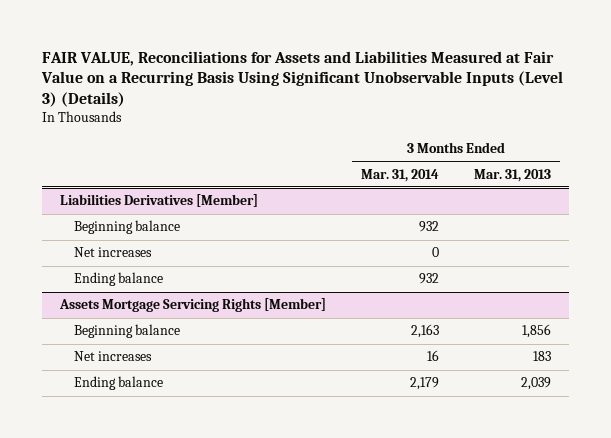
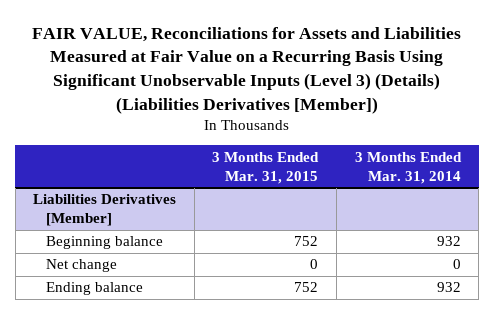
[41,50,564,108] FAIR VALUE, Reconciliations for Assets and Liabilities Measured at Fair Value on a Recurring Basis Using Significant Unobservable Inputs (Level 3) (Details) -> [31,26,461,114] FAIR VALUE, Reconciliations for Assets and Liabilities Measured at Fair Value on a Recurring Basis Using Significant Unobservable Inputs (Level 3) (Details) (Liabilities Derivatives [Member])
[474,168,552,182] Mar. 31, 2013 -> none
none -> [212,151,320,184] 3 Months Ended Mar. 31, 2015
[73,247,152,258] Net increases -> [45,259,117,273] Net change
[58,298,326,313] Assets Mortgage Servicing Rights [Member] -> none
[73,324,180,339] Beginning balance -> none
[73,351,152,362] Net increases -> none
[73,376,163,391] Ending balance -> none

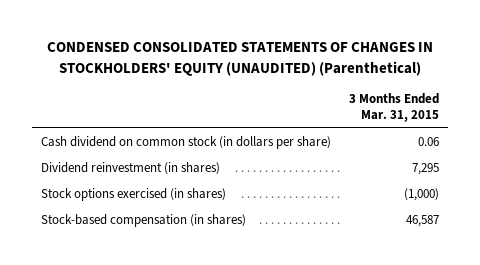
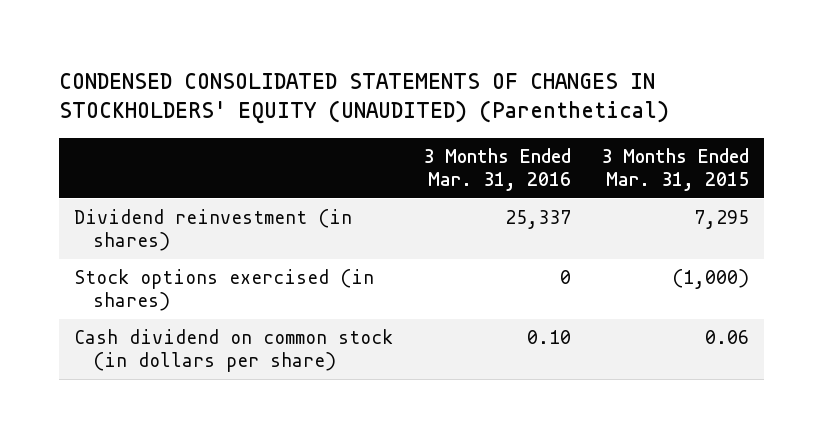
none -> [422,148,571,191] 3 Months Ended Mar. 31, 2016
[41,214,247,228] Stock-based compensation (in shares) -> none
[41,136,332,150] Cash dividend on common stock (in dollars per share) -> [73,329,393,373] Cash dividend on common stock (in dollars per share)

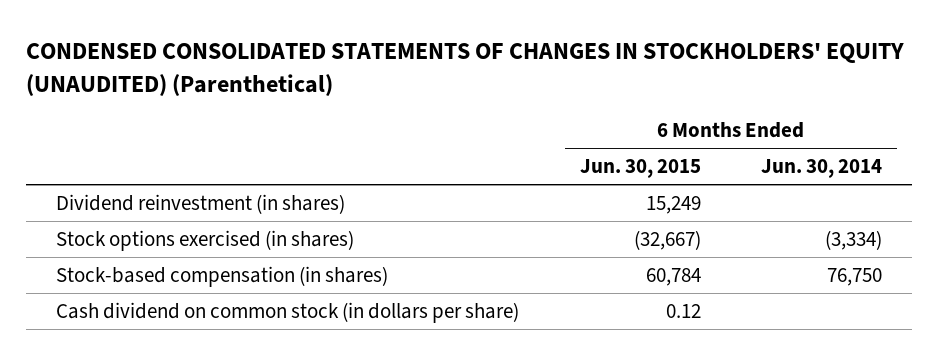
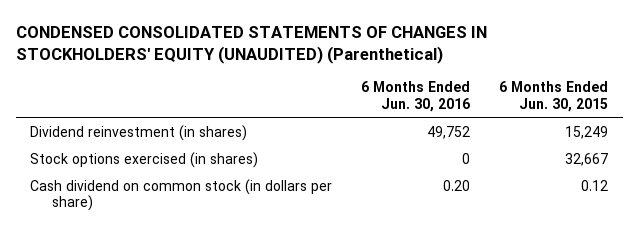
[760,159,882,179] Jun. 30, 2014 -> none
none -> [361,81,471,112] 6 Months Ended Jun. 30, 2016
[56,265,389,287] Stock-based compensation (in shares) -> none
[633,229,701,250] (32,667) -> [565,152,609,166] 32,667

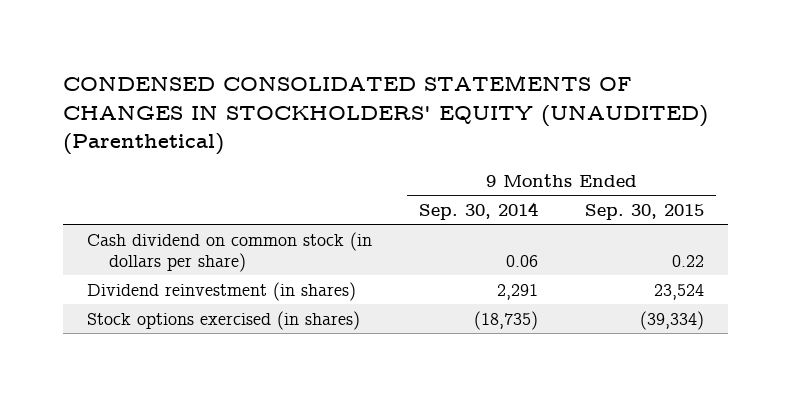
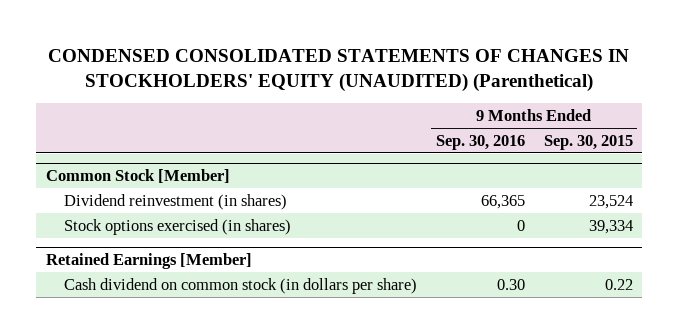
[419,201,539,220] Sep. 30, 2014 -> none
none -> [435,134,525,150] Sep. 30, 2016
[86,231,372,272] Cash dividend on common stock (in dollars per share) -> none
none -> [45,169,230,184] Common Stock [Member]
[640,310,705,330] (39,334) -> [588,219,633,234] 39,334
none -> [45,253,252,270] Retained Earnings [Member]
none -> [64,277,418,294] Cash dividend on common stock (in dollars per share)

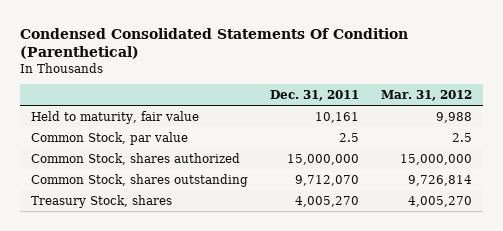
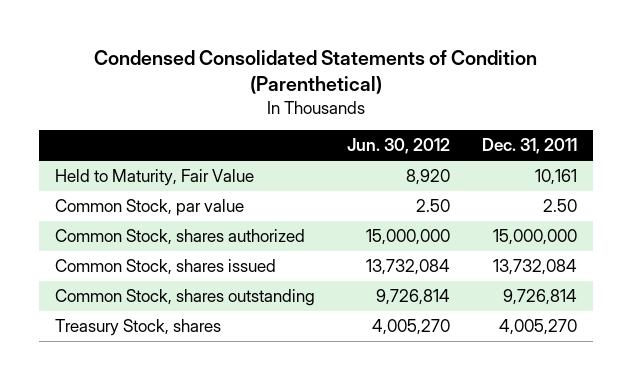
[20,27,409,59] Condensed Consolidated Statements Of Condition (Parenthetical) -> [94,49,538,94] Condensed Consolidated Statements of Condition (Parenthetical)
[381,90,473,102] Mar. 31, 2012 -> none
none -> [347,138,451,155] Jun. 30, 2012
[31,110,200,124] Held to maturity, fair value -> [54,169,254,187] Held to Maturity, Fair Value
[339,132,360,142] 2.5 -> [543,199,578,213] 2.50
none -> [54,259,276,276] Common Stock, shares issued
[295,174,360,186] 9,712,070 -> [503,289,578,306] 9,726,814

